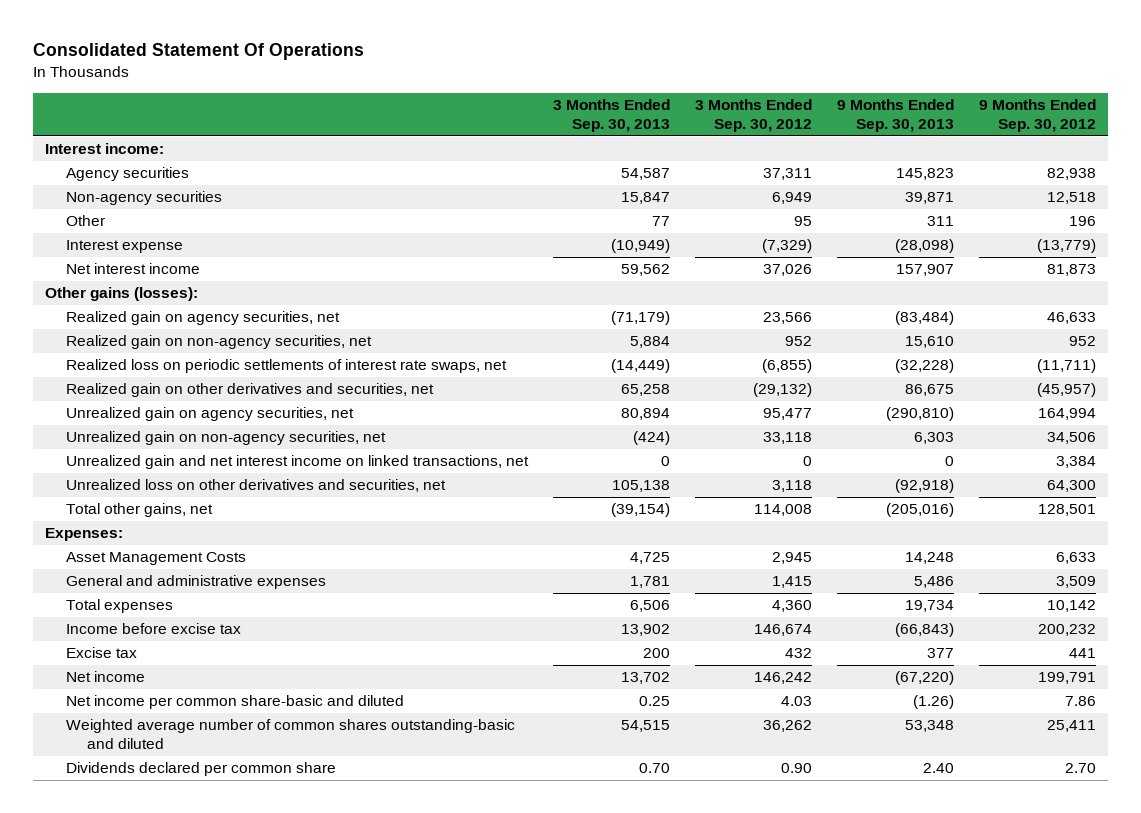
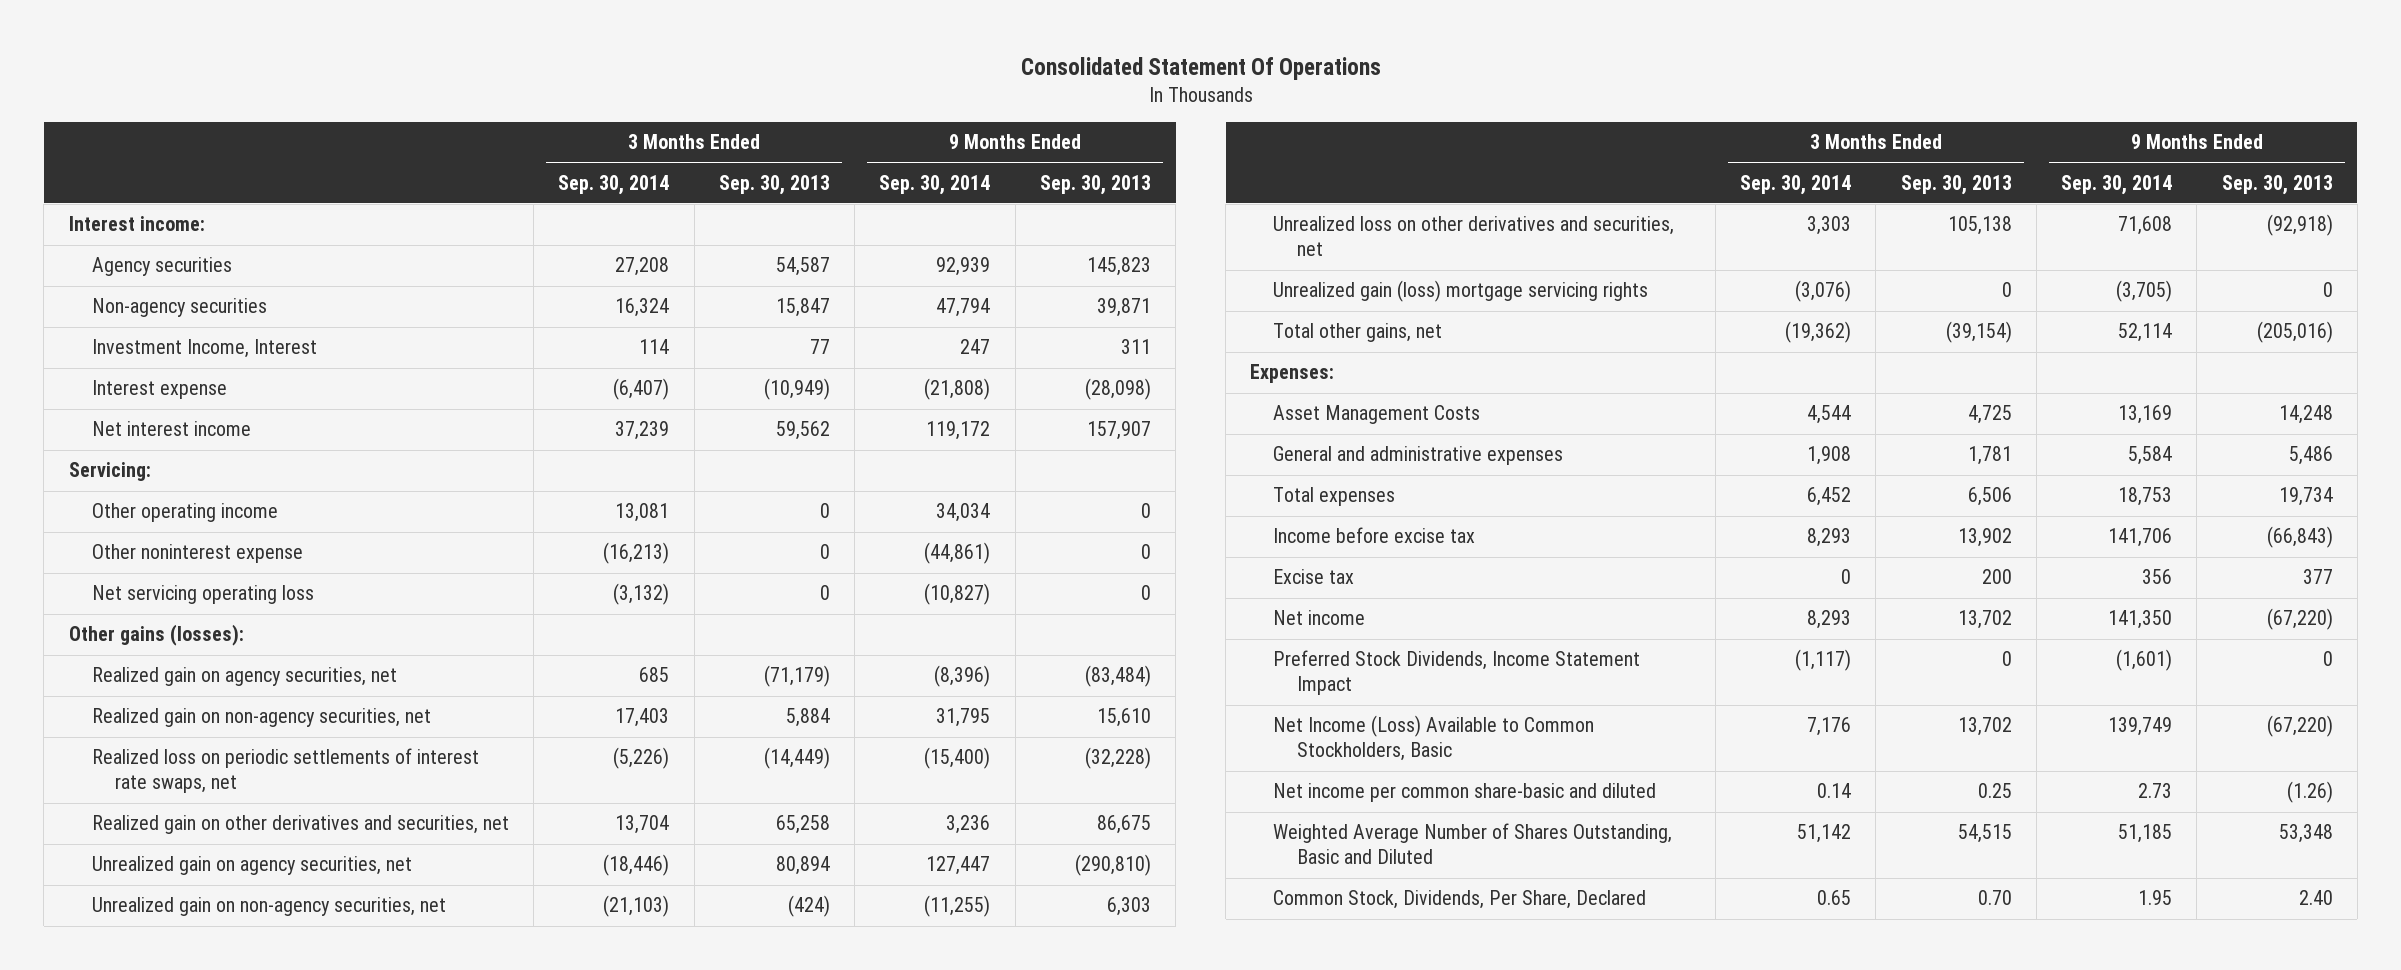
[694,99,812,132] 3 Months Ended Sep. 30, 2012 -> none
[978,99,1096,132] 9 Months Ended Sep. 30, 2012 -> none
none -> [558,174,670,195] Sep. 30, 2014
none -> [879,174,991,195] Sep. 30, 2014
[65,215,105,227] Other -> [91,339,317,359] Investment Income, Interest
none -> [68,462,151,482] Servicing:
none -> [91,503,278,523] Other operating income
none -> [91,544,303,564] Other noninterest expense
none -> [91,585,314,605] Net servicing operating loss
[65,455,529,470] Unrealized gain and net interest income on linked transactions, net -> none
none -> [1273,280,1649,303] Unrealized gain (loss) mortgage servicing rights
none -> [1273,650,1641,696] Preferred Stock Dividends, Income Statement Impact
none -> [1273,715,1595,762] Net Income (Loss) Available to Common Stockholders, Basic
[65,719,515,750] Weighted average number of common shares outstanding-basic and diluted -> [1273,823,1673,865] Weighted Average Number of Shares Outstanding, Basic and Diluted
[65,762,336,777] Dividends declared per common share -> [1273,890,1647,910] Common Stock, Dividends, Per Share, Declared

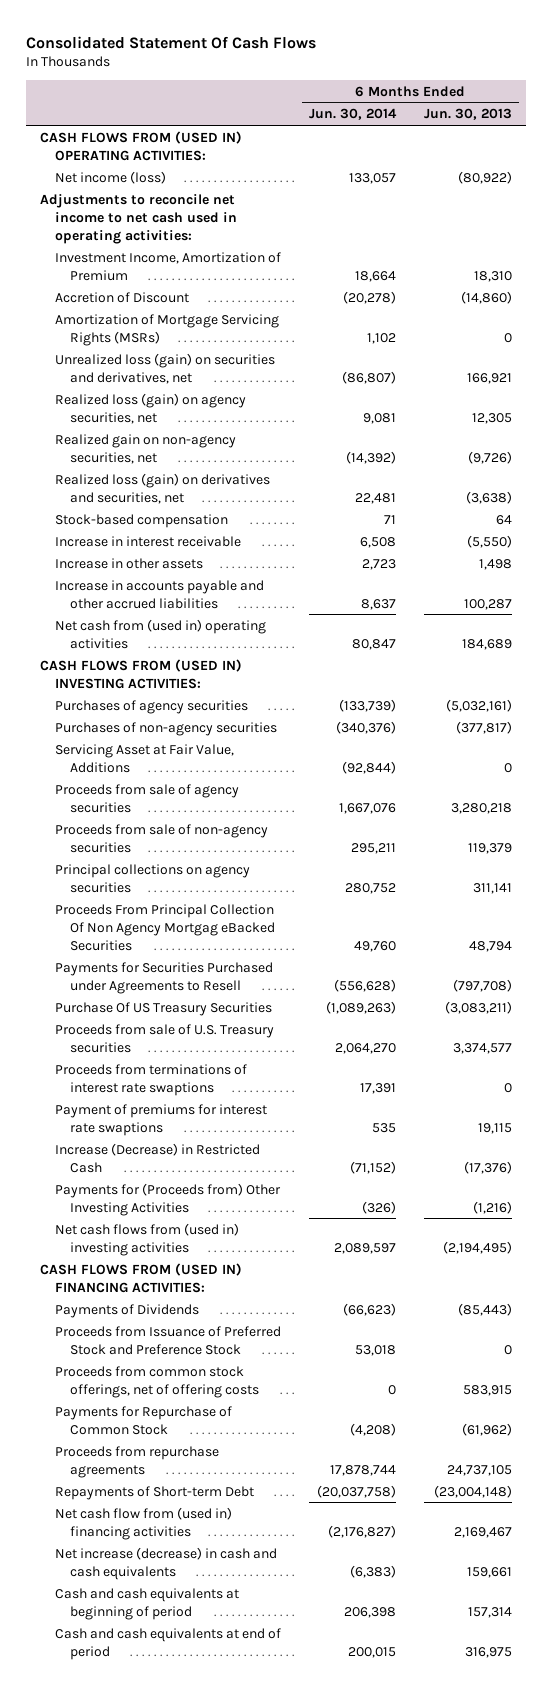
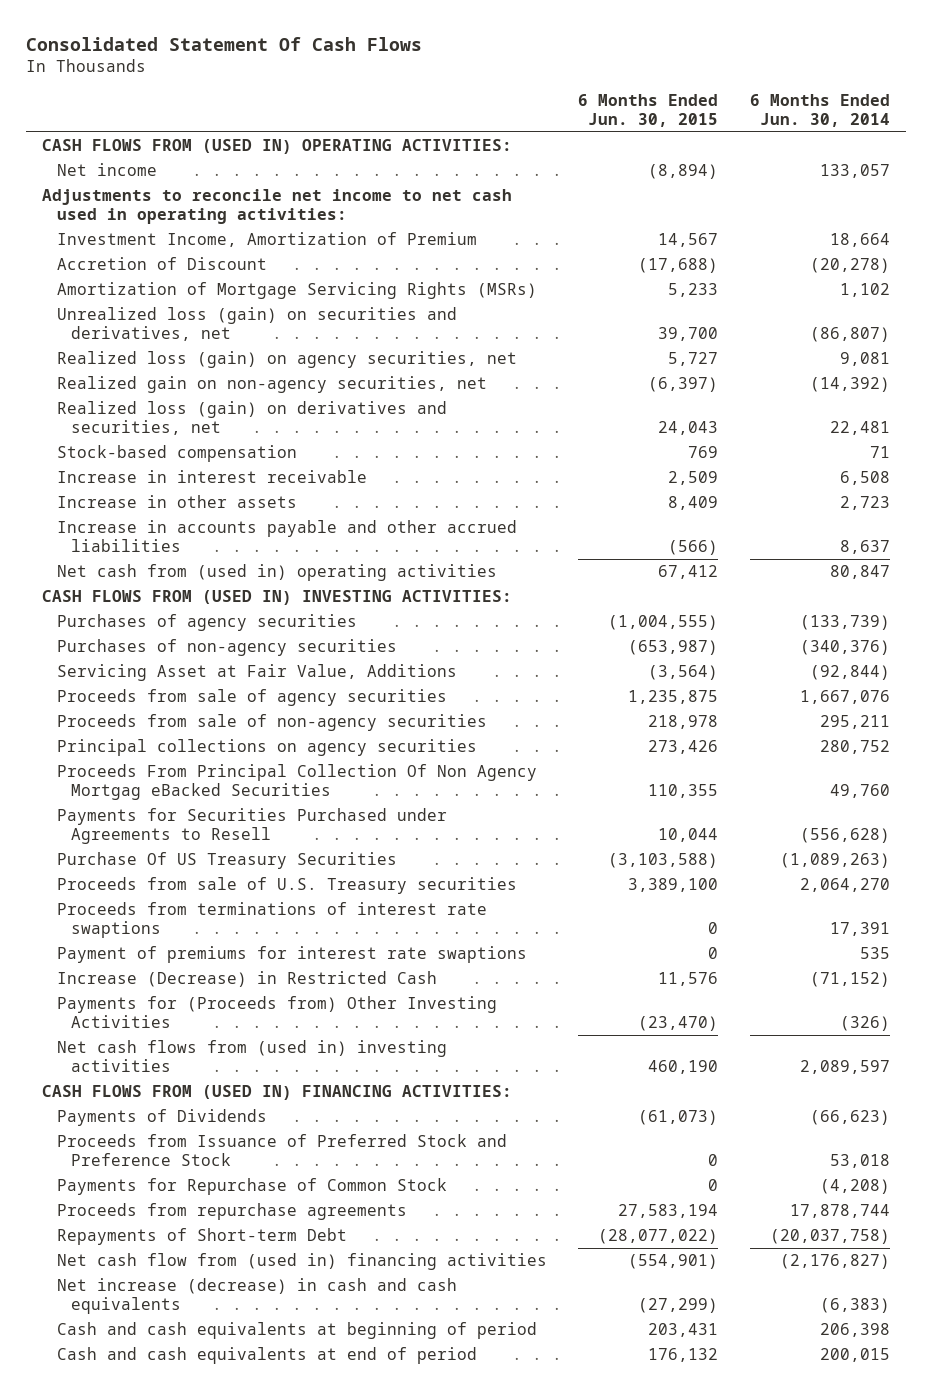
[423,108,512,121] Jun. 30, 2013 -> none
none -> [578,94,719,127] 6 Months Ended Jun. 30, 2015
[54,170,166,184] Net income (loss) -> [56,163,157,177] Net income
[54,1365,259,1398] Proceeds from common stock offerings, net of offering costs -> none

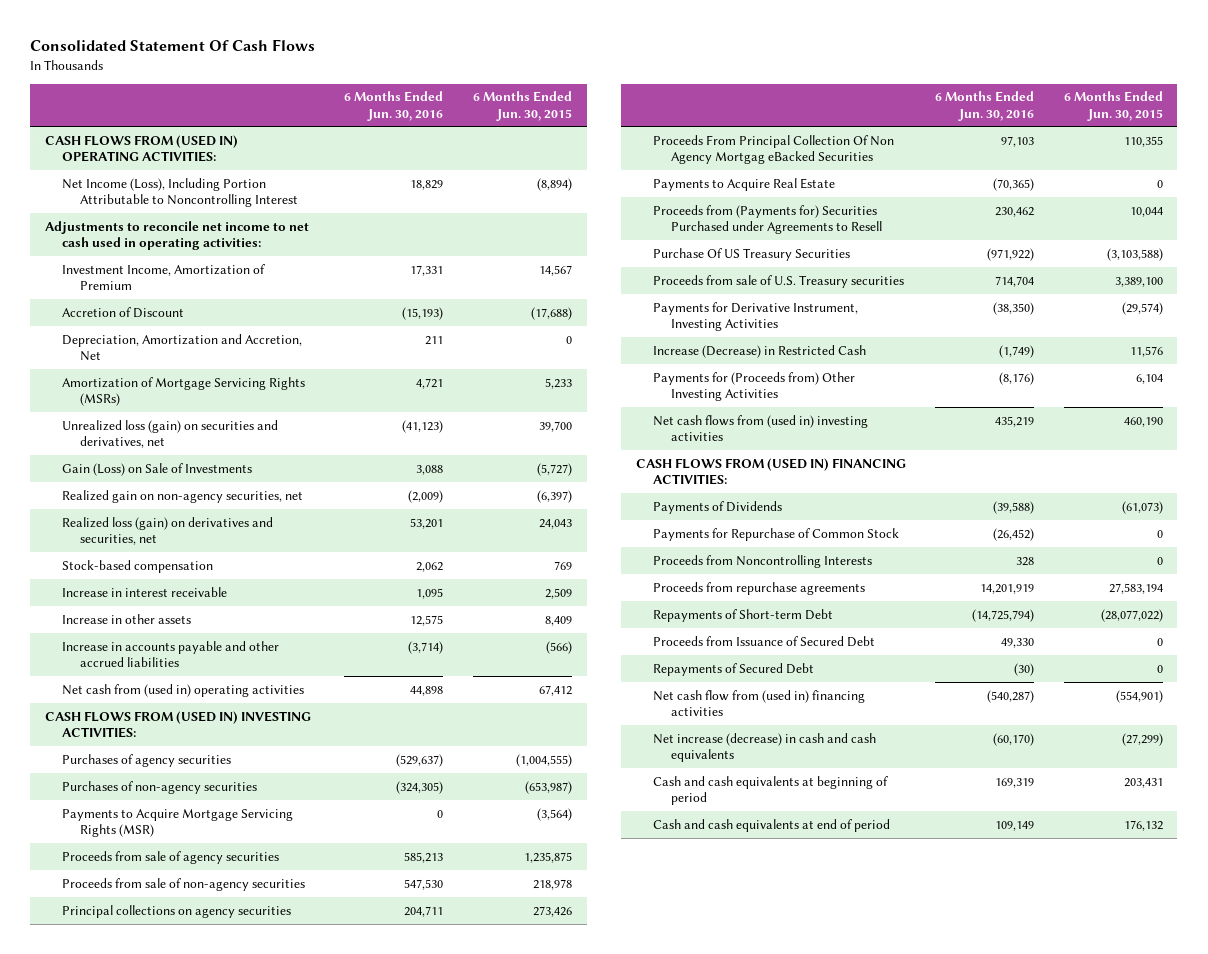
[749,94,890,127] 6 Months Ended Jun. 30, 2014 -> none
none -> [344,91,444,121] 6 Months Ended Jun. 30, 2016
[56,163,157,177] Net income -> [62,177,298,207] Net Income (Loss), Including Portion Attributable to Noncontrolling Interest
none -> [62,333,303,361] Depreciation, Amortization and Accretion, Net
[56,351,517,369] Realized loss (gain) on agency securities, net -> none
none -> [62,462,253,476] Gain (Loss) on Sale of Investments
[56,664,457,682] Servicing Asset at Fair Value, Additions -> [62,808,294,837] Payments to Acquire Mortgage Servicing Rights (MSR)
none -> [653,177,836,191] Payments to Acquire Real Estate
[56,808,447,844] Payments for Securities Purchased under Agreements to Resell -> [653,204,882,234] Proceeds from (Payments for) Securities Purchased under Agreements to Resell
[56,902,487,938] Proceeds from terminations of interest rate swaptions -> none
[56,946,527,964] Payment of premiums for interest rate swaptions -> none
none -> [653,301,859,331] Payments for Derivative Instrument, Investing Activities
[638,1015,719,1031] (23,470) -> [1135,373,1163,384] 6,104
[56,1134,507,1166] Proceeds from Issuance of Preferred Stock and Preference Stock -> none
none -> [653,554,873,568] Proceeds from Noncontrolling Interests
none -> [653,635,876,647] Proceeds from Issuance of Secured Debt
none -> [653,662,815,676] Repayments of Secured Debt

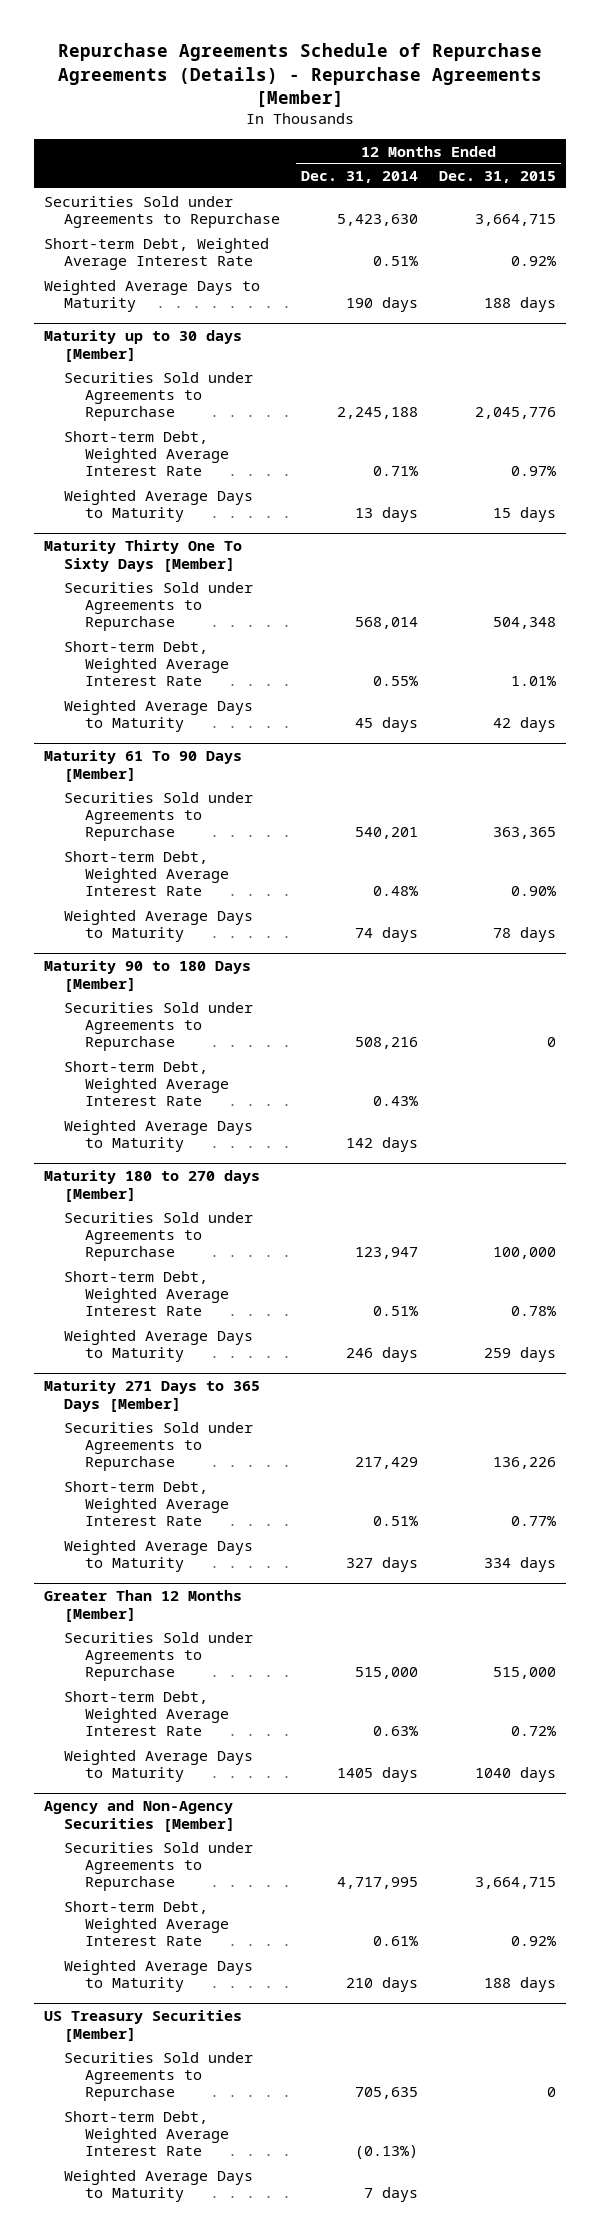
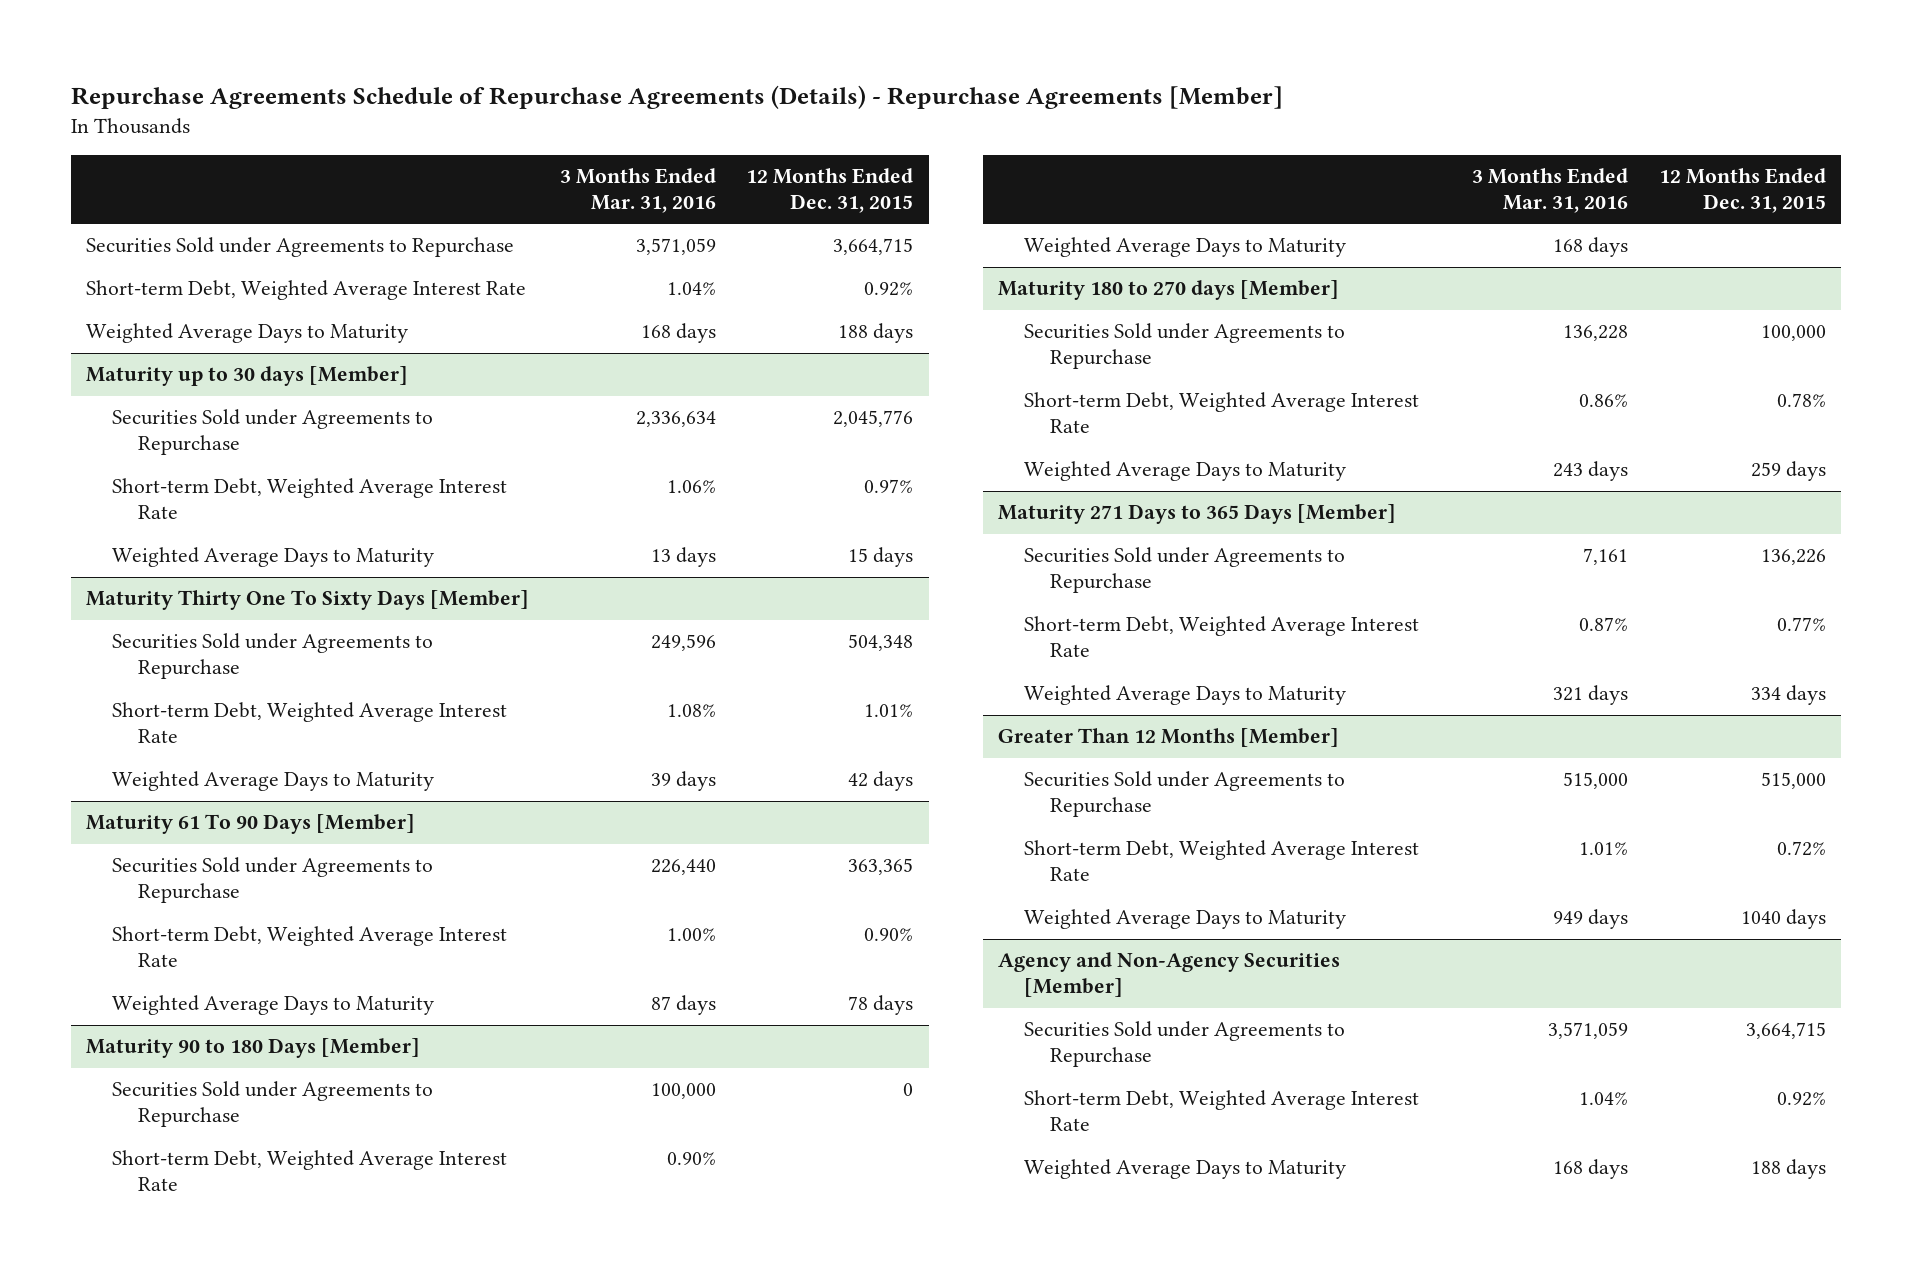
[301,170,419,183] Dec. 31, 2014 -> none
none -> [559,168,716,213] 3 Months Ended Mar. 31, 2016
[44,2010,243,2042] US Treasury Securities [Member] -> none
[64,2051,254,2102] Securities Sold under Agreements to Repurchase -> none
[64,2110,229,2157] Short-term Debt, Weighted Average Interest Rate -> none
[64,2169,254,2202] Weighted Average Days to Maturity -> none

